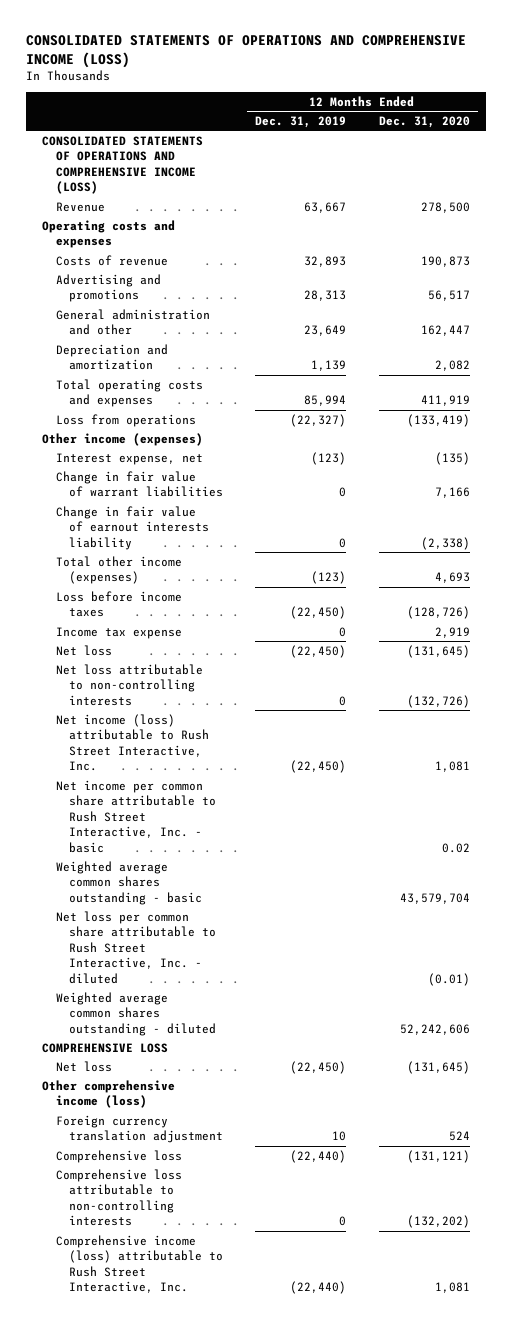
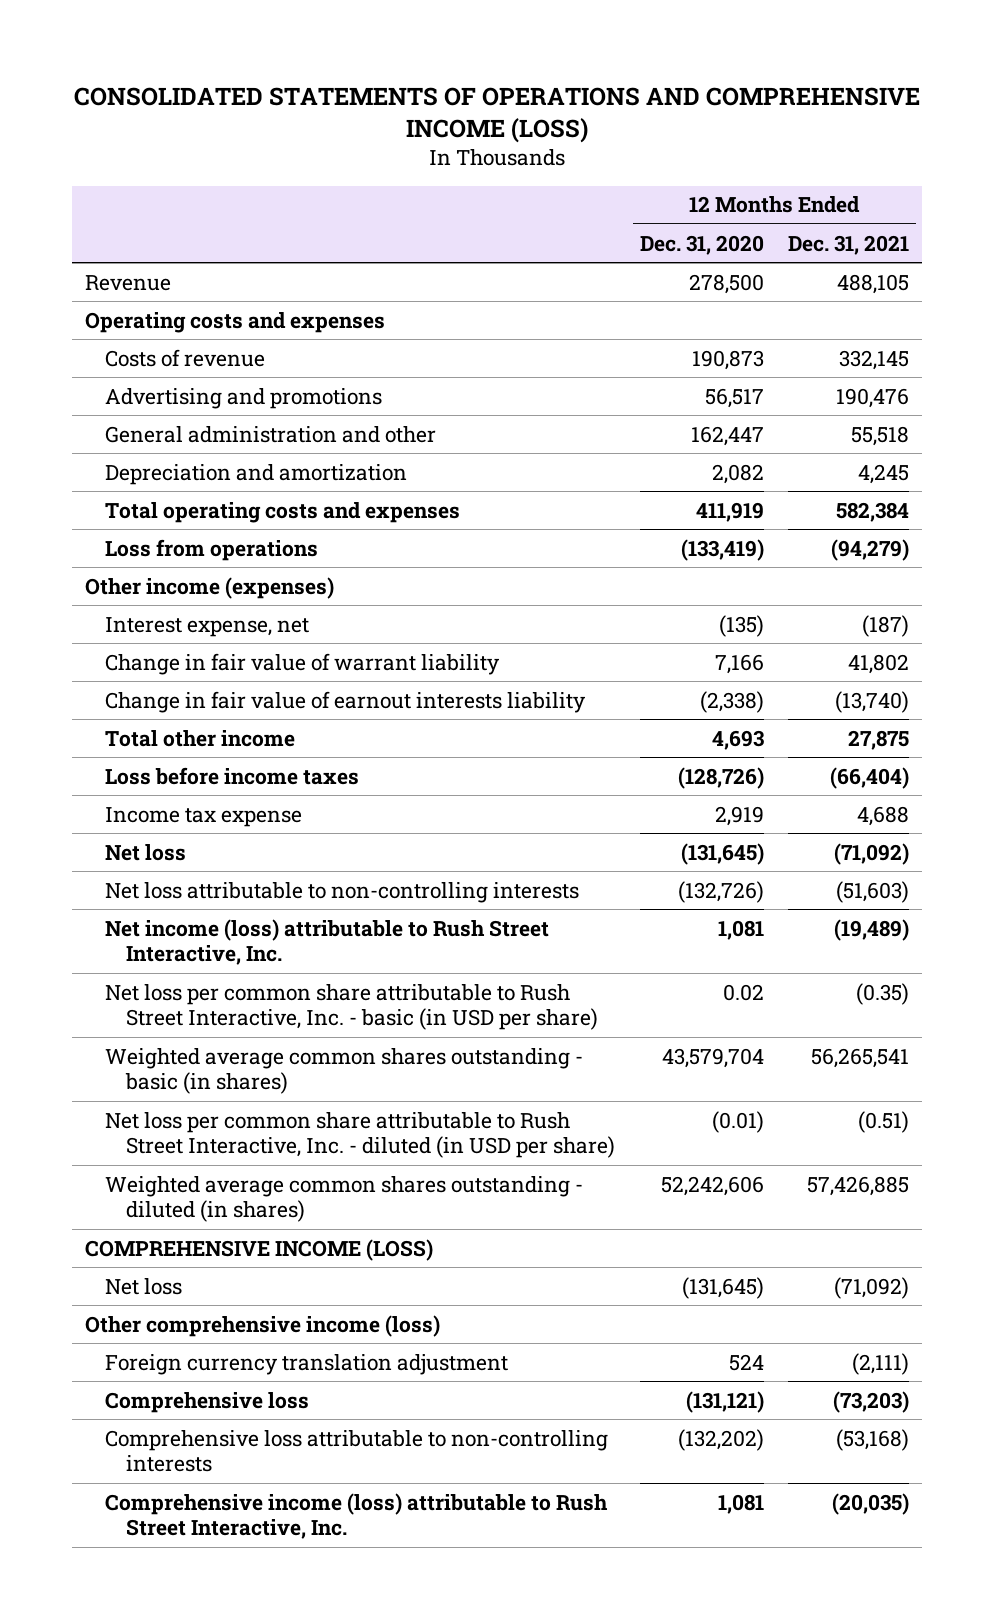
[255,115,347,128] Dec. 31, 2019 -> none
none -> [788,234,910,255] Dec. 31, 2021
[42,135,204,195] CONSOLIDATED STATEMENTS OF OPERATIONS AND COMPREHENSIVE INCOME (LOSS) -> none
[55,470,223,498] Change in fair value of warrant liabilities -> [105,652,501,675] Change in fair value of warrant liability
[55,555,182,585] Total other income (expenses) -> [105,729,296,747] Total other income
[55,779,216,854] Net income per common share attributable to Rush Street Interactive, Inc. - basic -> [105,983,598,1030] Net loss per common share attributable to Rush Street Interactive, Inc. - basic (in USD per share)
[55,860,202,905] Weighted average common shares outstanding - basic -> [105,1047,584,1094] Weighted average common shares outstanding - basic (in shares)
[55,910,216,985] Net loss per common share attributable to Rush Street Interactive, Inc. - diluted -> [105,1111,615,1158] Net loss per common share attributable to Rush Street Interactive, Inc. - diluted (in USD per share)
[55,991,216,1036] Weighted average common shares outstanding - diluted -> [105,1175,584,1222] Weighted average common shares outstanding - diluted (in shares)
[42,1042,169,1053] COMPREHENSIVE LOSS -> [84,1238,433,1261] COMPREHENSIVE INCOME (LOSS)

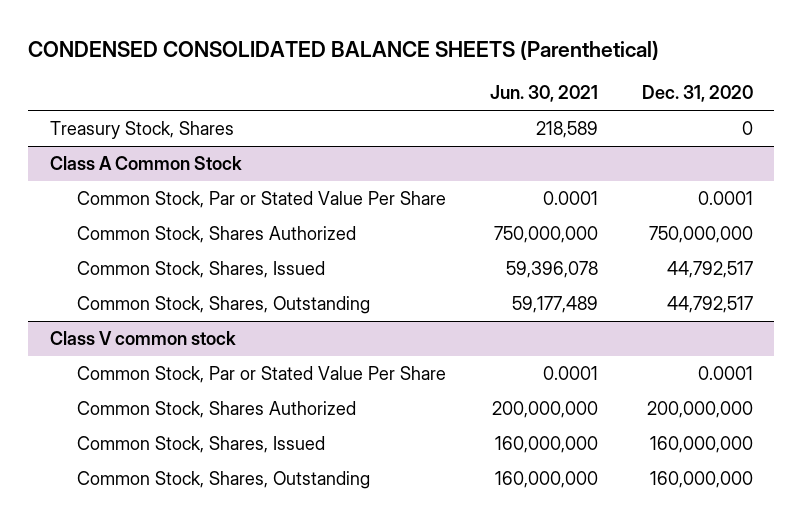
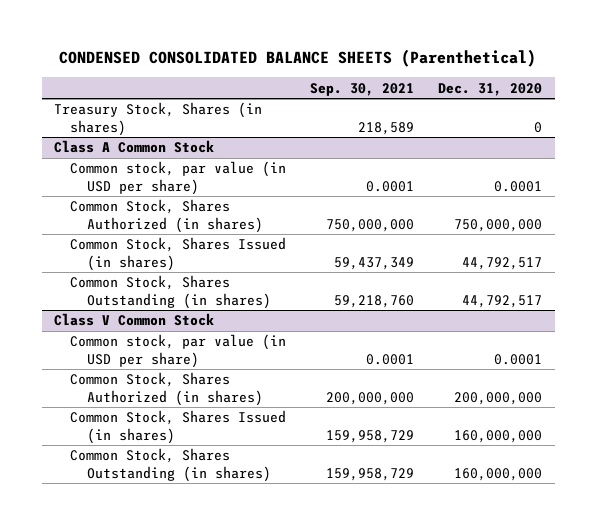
[489,85,598,103] Jun. 30, 2021 -> none
none -> [310,82,415,96] Sep. 30, 2021
[50,121,235,140] Treasury Stock, Shares -> [53,102,262,136] Treasury Stock, Shares (in shares)
[76,191,446,209] Common Stock, Par or Stated Value Per Share -> [70,161,287,195] Common stock, par value (in USD per share)
[76,226,356,244] Common Stock, Shares Authorized -> [70,199,263,233] Common Stock, Shares Authorized (in shares)
[76,261,325,279] Common Stock, Shares, Issued -> [70,237,287,271] Common Stock, Shares Issued (in shares)
[76,296,370,315] Common Stock, Shares, Outstanding -> [70,275,271,309] Common Stock, Shares Outstanding (in shares)
[50,331,237,346] Class V common stock -> [53,313,214,327] Class V Common Stock
[76,366,446,384] Common Stock, Par or Stated Value Per Share -> [70,334,287,368] Common stock, par value (in USD per share)
[76,401,356,419] Common Stock, Shares Authorized -> [70,372,263,406] Common Stock, Shares Authorized (in shares)
[76,436,325,454] Common Stock, Shares, Issued -> [70,410,287,444] Common Stock, Shares Issued (in shares)
[76,471,370,490] Common Stock, Shares, Outstanding -> [70,448,271,482] Common Stock, Shares Outstanding (in shares)

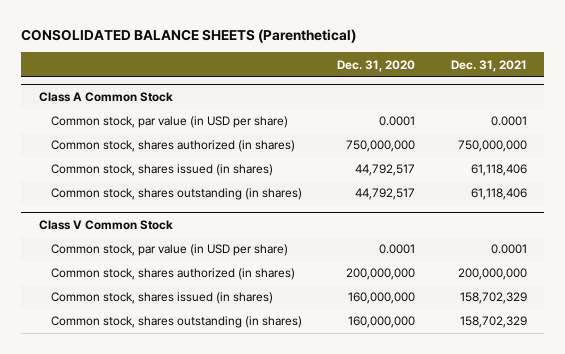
[59,49,537,68] CONDENSED CONSOLIDATED BALANCE SHEETS (Parenthetical) -> [21,28,357,43] CONSOLIDATED BALANCE SHEETS (Parenthetical)
[310,82,415,96] Sep. 30, 2021 -> none
none -> [450,59,527,72] Dec. 31, 2021
[53,102,262,136] Treasury Stock, Shares (in shares) -> none
[70,199,263,233] Common Stock, Shares Authorized (in shares) -> [50,140,295,153] Common stock, shares authorized (in shares)
[70,237,287,271] Common Stock, Shares Issued (in shares) -> [50,164,273,177] Common stock, shares issued (in shares)
[70,275,271,309] Common Stock, Shares Outstanding (in shares) -> [50,188,302,201] Common stock, shares outstanding (in shares)
[70,372,263,406] Common Stock, Shares Authorized (in shares) -> [50,268,295,281] Common stock, shares authorized (in shares)
[70,410,287,444] Common Stock, Shares Issued (in shares) -> [50,292,273,305] Common stock, shares issued (in shares)
[70,448,271,482] Common Stock, Shares Outstanding (in shares) -> [50,316,302,329] Common stock, shares outstanding (in shares)

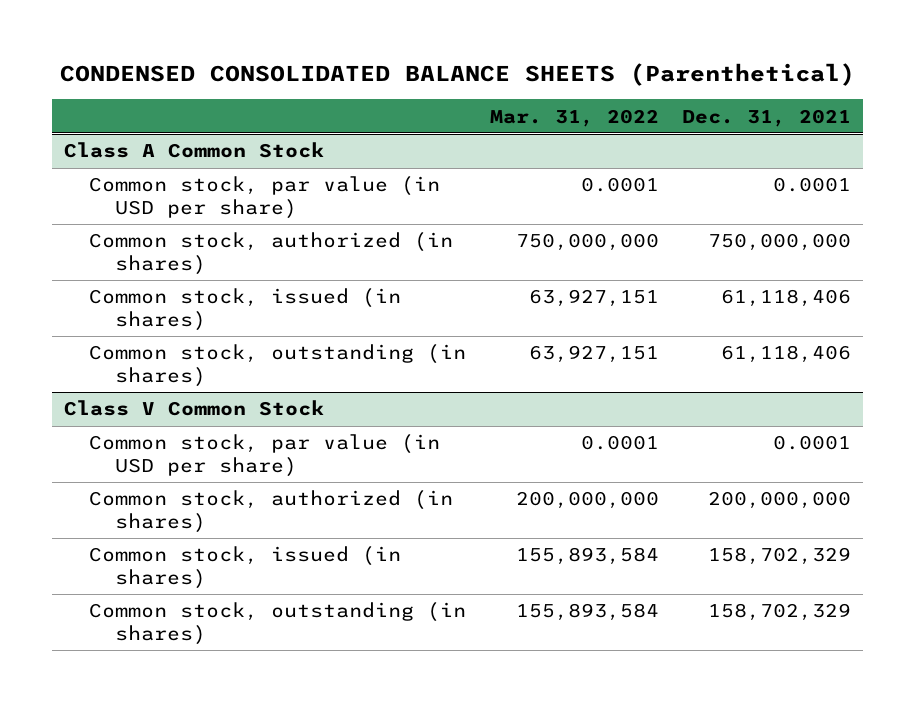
[21,28,357,43] CONSOLIDATED BALANCE SHEETS (Parenthetical) -> [59,62,855,86] CONDENSED CONSOLIDATED BALANCE SHEETS (Parenthetical)
[337,59,416,72] Dec. 31, 2020 -> none
none -> [489,108,659,127] Mar. 31, 2022
[50,140,295,153] Common stock, shares authorized (in shares) -> [89,232,454,275] Common stock, authorized (in shares)
[50,164,273,177] Common stock, shares issued (in shares) -> [89,288,402,331] Common stock, issued (in shares)
[50,188,302,201] Common stock, shares outstanding (in shares) -> [89,344,467,387] Common stock, outstanding (in shares)
[50,268,295,281] Common stock, shares authorized (in shares) -> [89,490,454,533] Common stock, authorized (in shares)
[50,292,273,305] Common stock, shares issued (in shares) -> [89,546,402,589] Common stock, issued (in shares)
[50,316,302,329] Common stock, shares outstanding (in shares) -> [89,602,467,645] Common stock, outstanding (in shares)

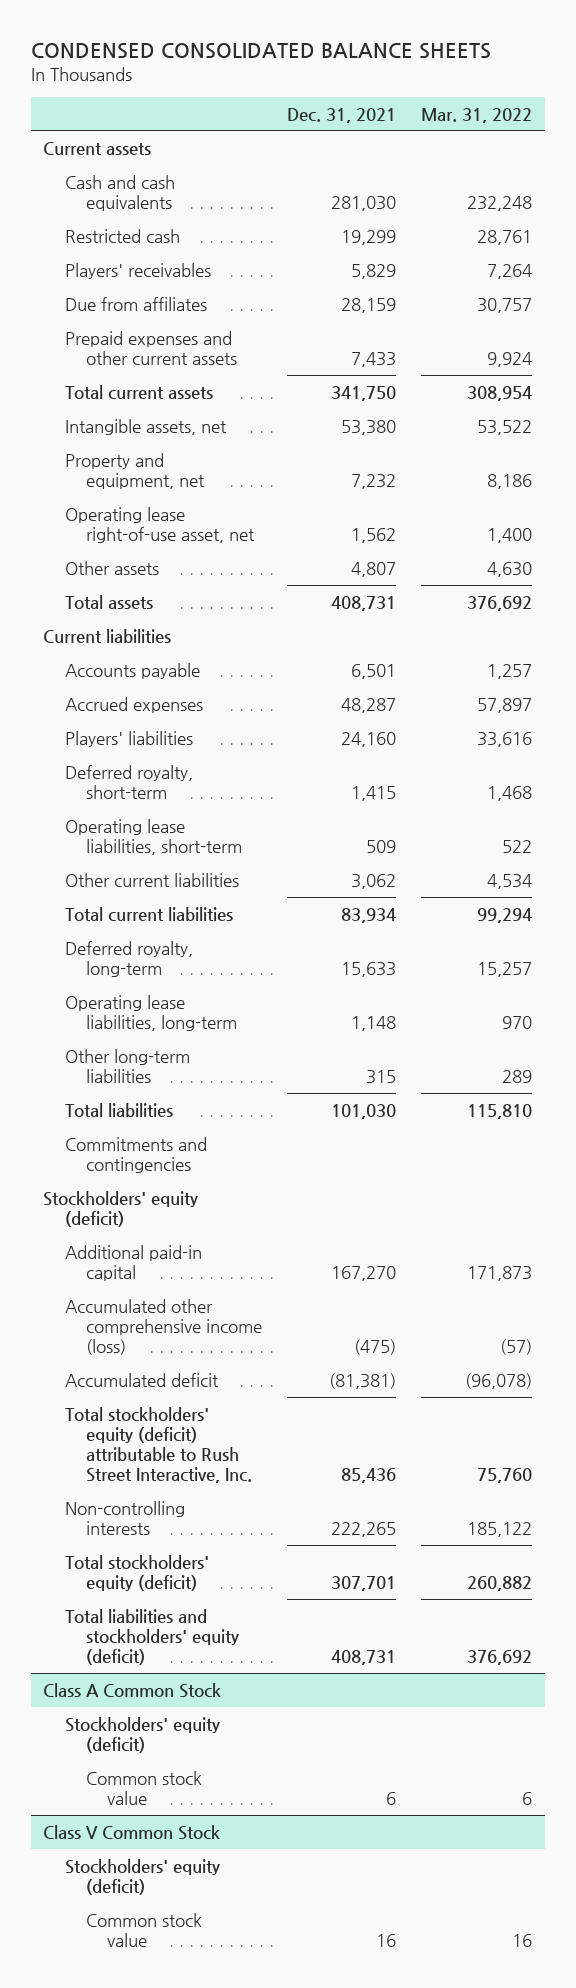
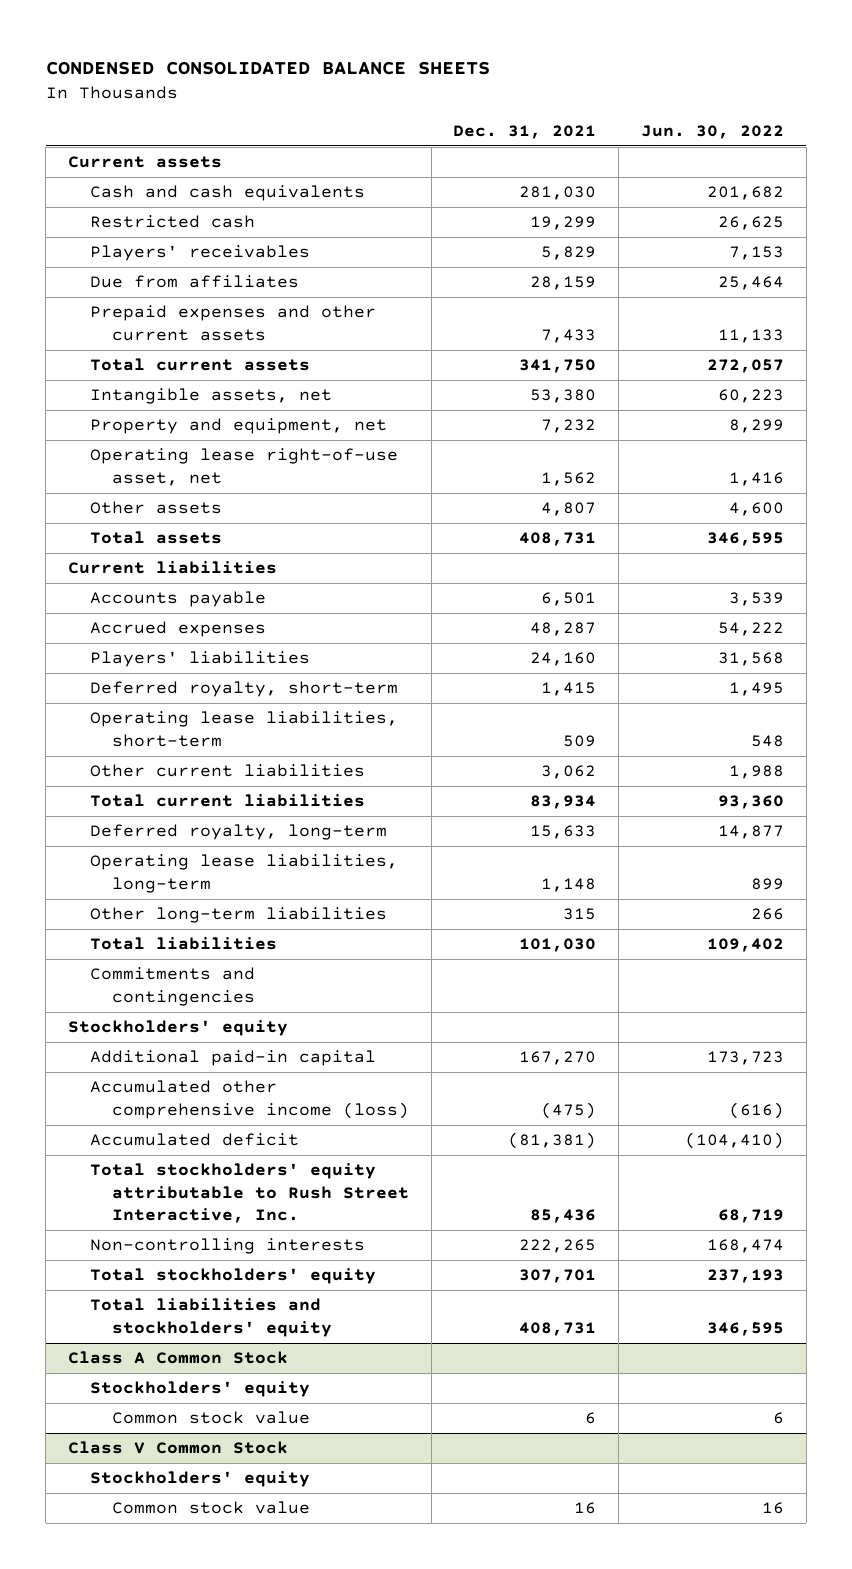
[421,107,533,123] Mar. 31, 2022 -> none
none -> [641,124,785,139] Jun. 30, 2022
[43,1190,199,1227] Stockholders' equity (deficit) -> [68,1020,289,1037] Stockholders' equity
[64,1406,252,1484] Total stockholders' equity (deficit) attributable to Rush Street Interactive, Inc. -> [90,1163,409,1223] Total stockholders' equity attributable to Rush Street Interactive, Inc.
[64,1554,209,1591] Total stockholders' equity (deficit) -> [90,1268,377,1285] Total stockholders' equity
[64,1608,239,1666] Total liabilities and stockholders' equity (deficit) -> [90,1298,332,1337] Total liabilities and stockholders' equity
[64,1716,220,1753] Stockholders' equity (deficit) -> [90,1381,311,1398] Stockholders' equity
[64,1858,220,1895] Stockholders' equity (deficit) -> [90,1471,311,1488] Stockholders' equity

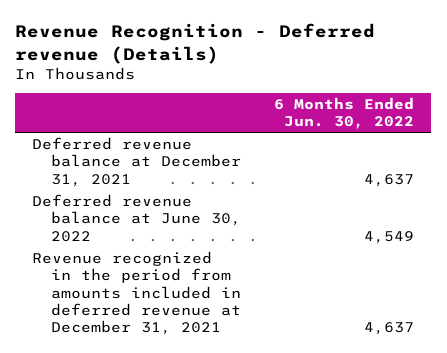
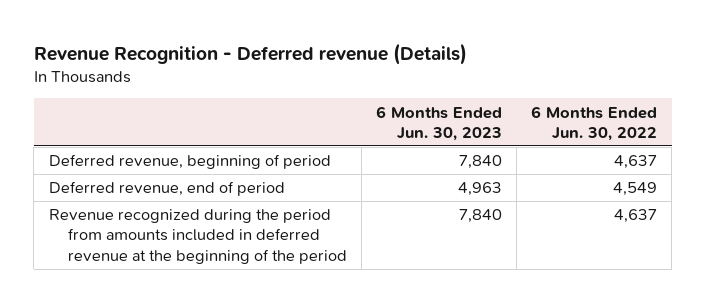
none -> [376,105,503,141] 6 Months Ended Jun. 30, 2023
[32,137,241,187] Deferred revenue balance at December 31, 2021 -> [48,154,331,170] Deferred revenue, beginning of period
[32,194,241,242] Deferred revenue balance at June 30, 2022 -> [48,181,285,197] Deferred revenue, end of period
[32,251,241,336] Revenue recognized in the period from amounts included in deferred revenue at December 31, 2021 -> [48,209,347,264] Revenue recognized during the period from amounts included in deferred revenue at the beginning of the period

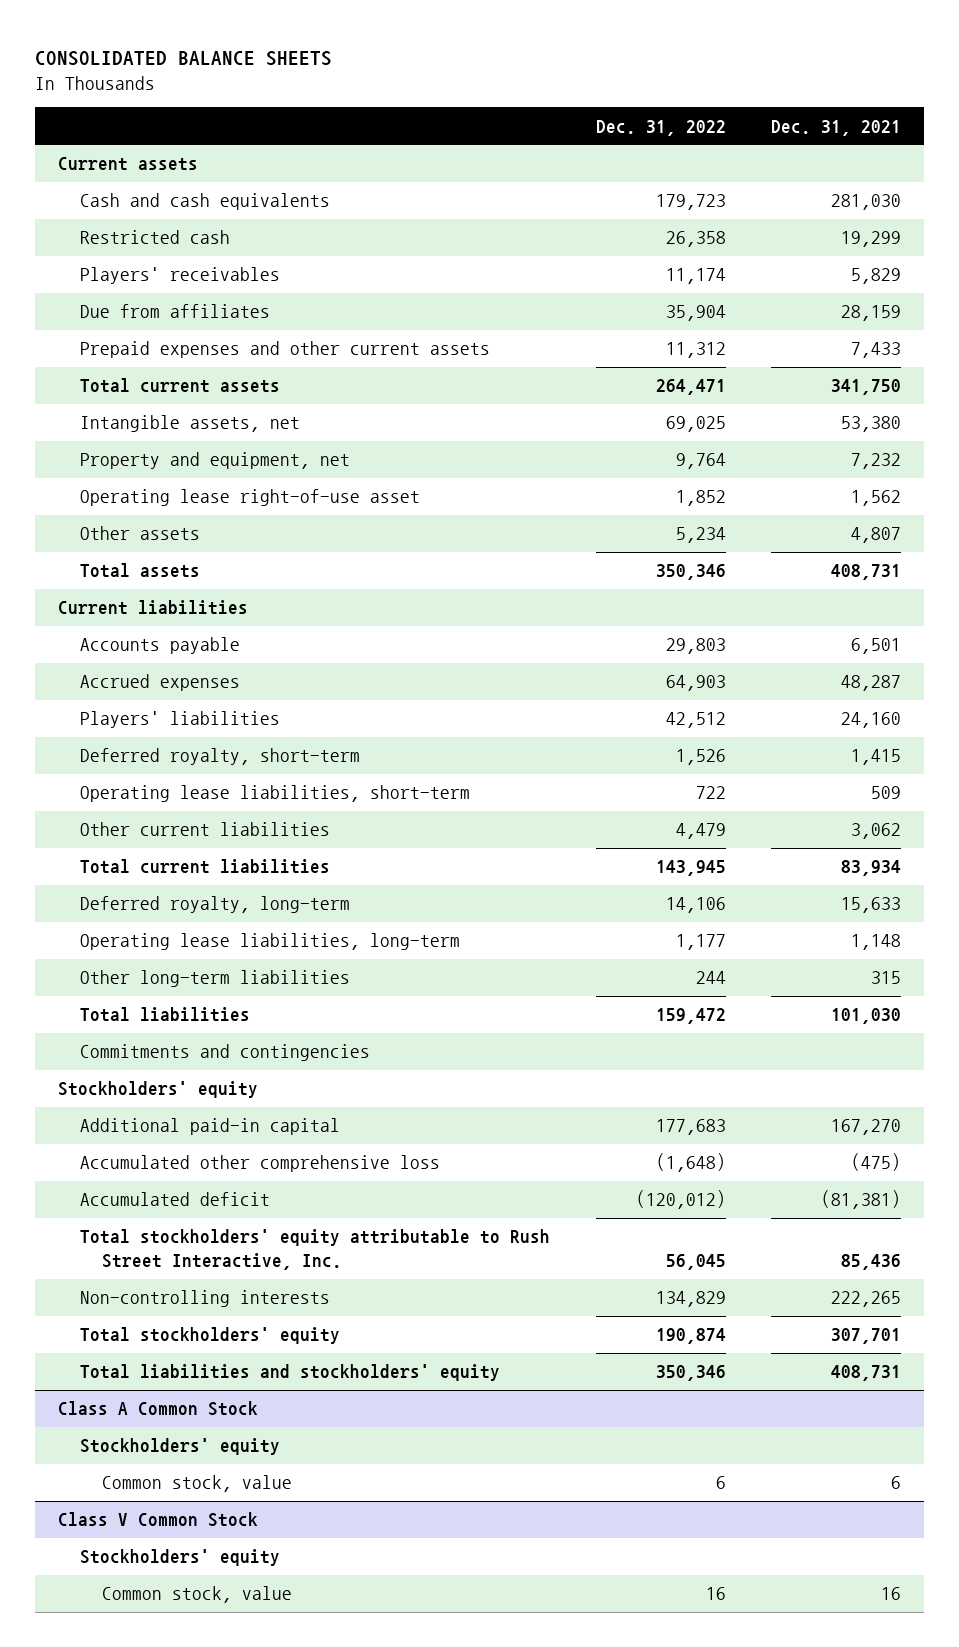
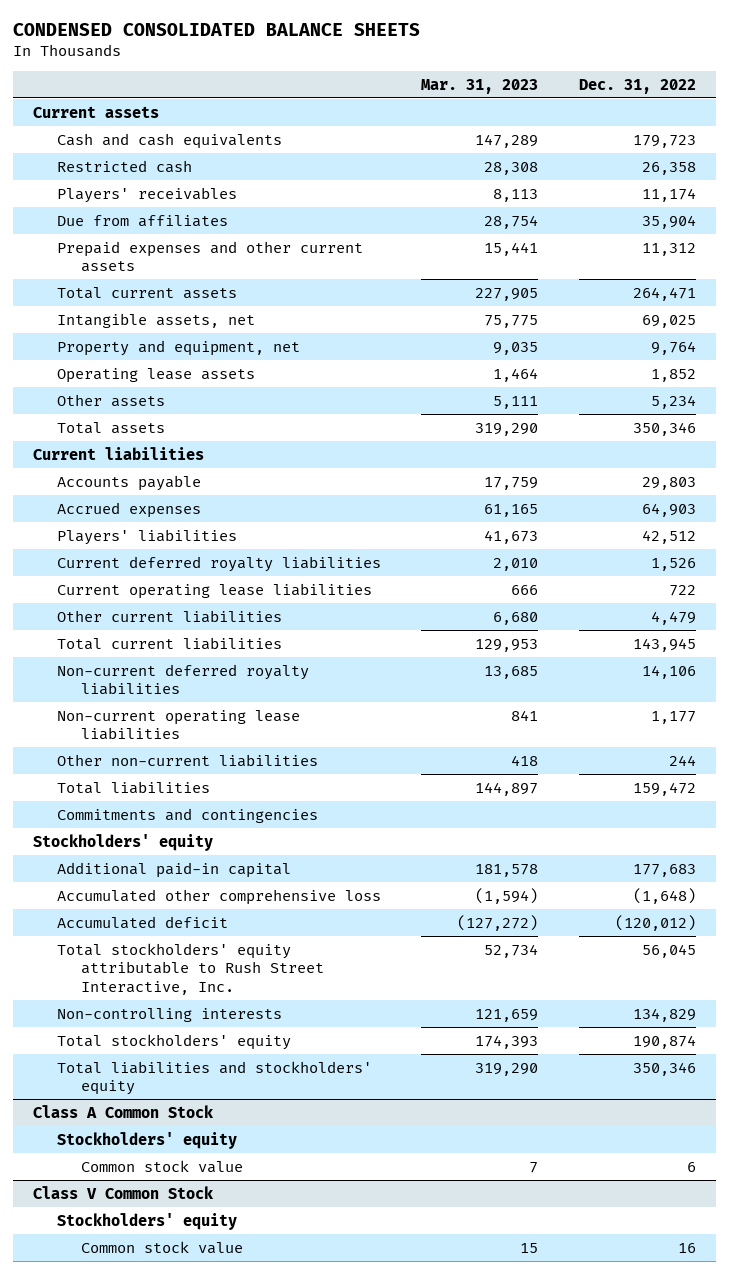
[35,50,333,66] CONSOLIDATED BALANCE SHEETS -> [12,22,420,36] CONDENSED CONSOLIDATED BALANCE SHEETS
[771,119,902,136] Dec. 31, 2021 -> none
none -> [421,78,539,94] Mar. 31, 2023
[80,489,421,507] Operating lease right-of-use asset -> [56,367,255,383] Operating lease assets
[80,748,361,766] Deferred royalty, short-term -> [56,555,381,572] Current deferred royalty liabilities
[80,785,471,803] Operating lease liabilities, short-term -> [56,582,372,599] Current operating lease liabilities
[80,896,351,914] Deferred royalty, long-term -> [56,663,309,696] Non-current deferred royalty liabilities
[80,933,461,951] Operating lease liabilities, long-term -> [56,709,300,741] Non-current operating lease liabilities
[80,970,351,988] Other long-term liabilities -> [56,753,318,767] Other non-current liabilities
[102,1475,293,1493] Common stock, value -> [80,1159,243,1173] Common stock value
[102,1586,293,1604] Common stock, value -> [80,1240,243,1254] Common stock value

